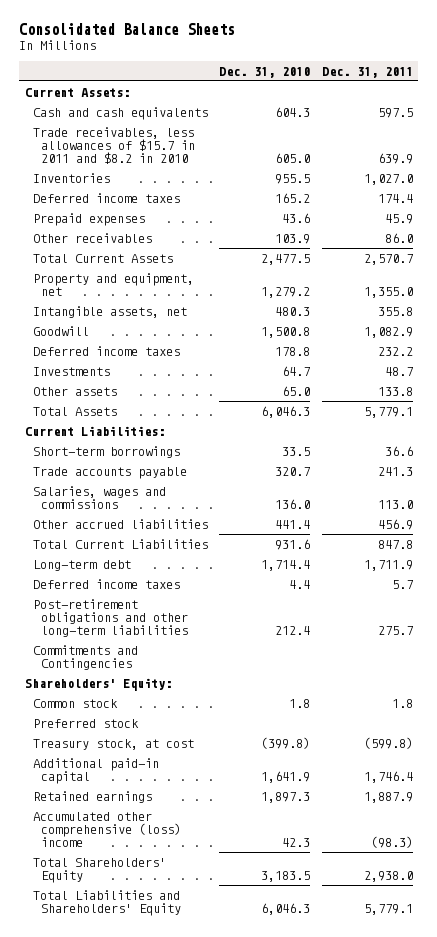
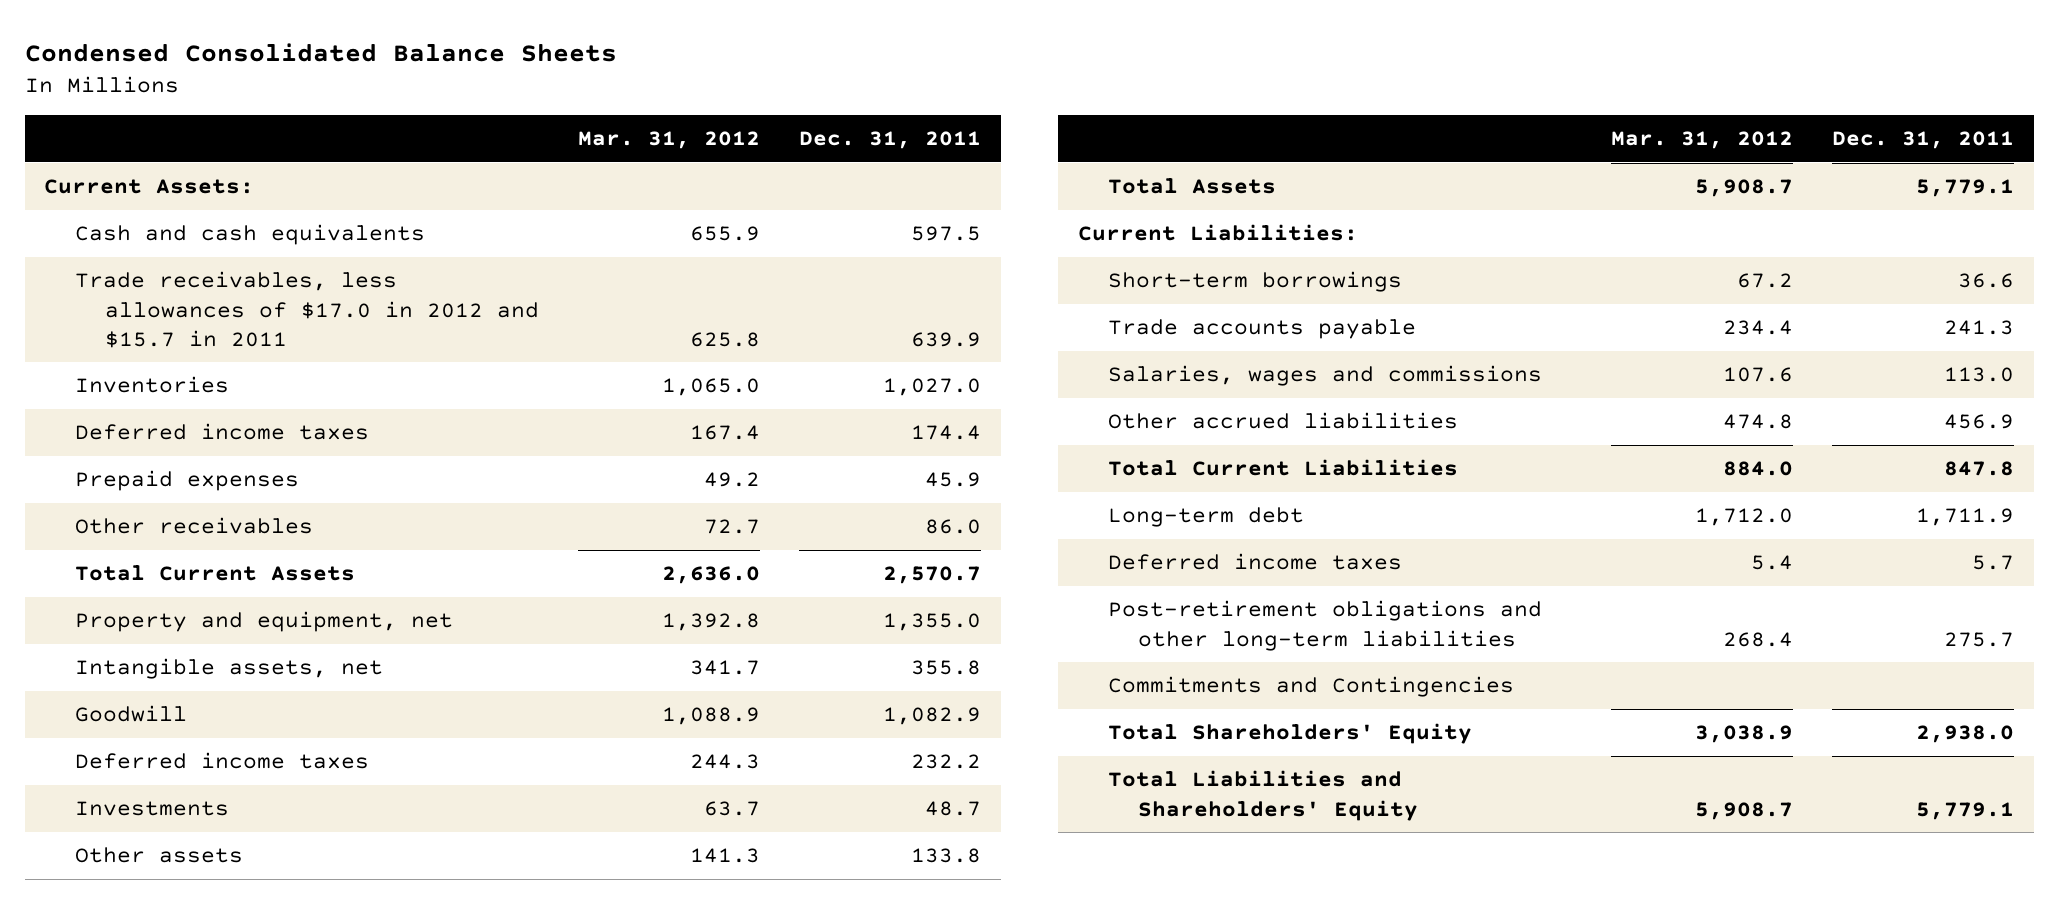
[18,23,235,36] Consolidated Balance Sheets -> [24,42,617,62] Condensed Consolidated Balance Sheets
[219,66,311,78] Dec. 31, 2010 -> none
none -> [577,131,760,150] Mar. 31, 2012
[32,127,196,165] Trade receivables, less allowances of $15.7 in 2011 and $8.2 in 2010 -> [74,271,539,348] Trade receivables, less allowances of $17.0 in 2012 and $15.7 in 2011
[24,678,172,692] Shareholders' Equity: -> none
[32,699,118,709] Common stock -> none
[32,719,139,729] Preferred stock -> none
[32,739,194,751] Treasury stock, at cost -> none
[32,758,159,785] Additional paid-in capital -> none
[32,791,152,804] Retained earnings -> none
[32,812,182,848] Accumulated other comprehensive (loss) income -> none

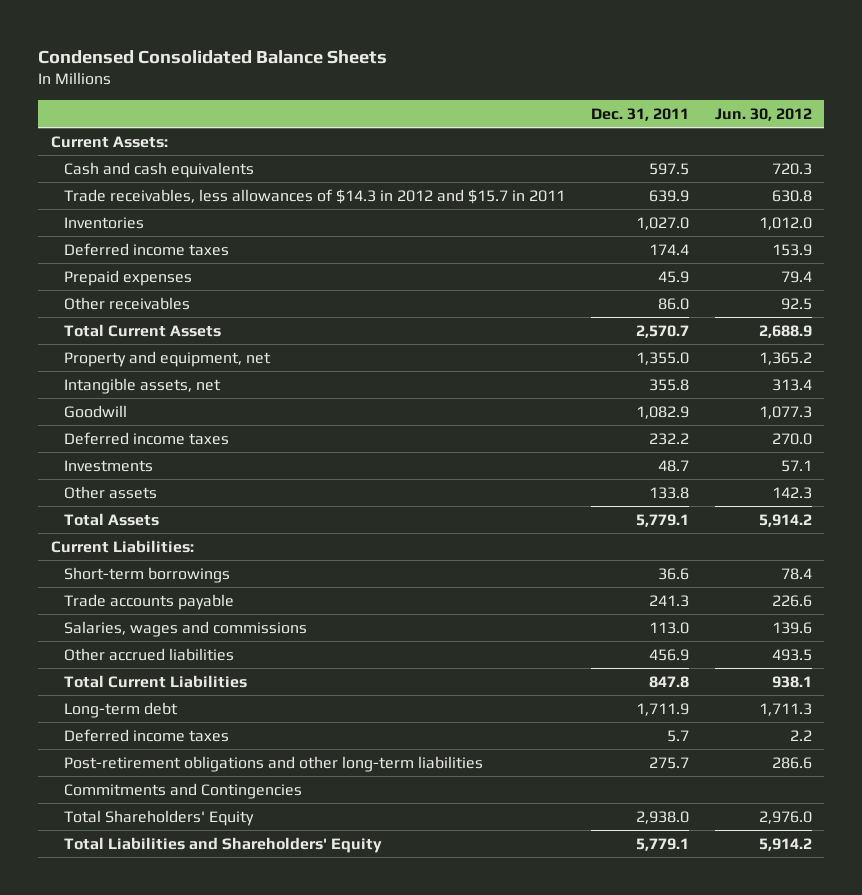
[577,131,760,150] Mar. 31, 2012 -> none
none -> [714,107,812,121] Jun. 30, 2012
[74,271,539,348] Trade receivables, less allowances of $17.0 in 2012 and $15.7 in 2011 -> [64,188,566,204] Trade receivables, less allowances of $14.3 in 2012 and $15.7 in 2011

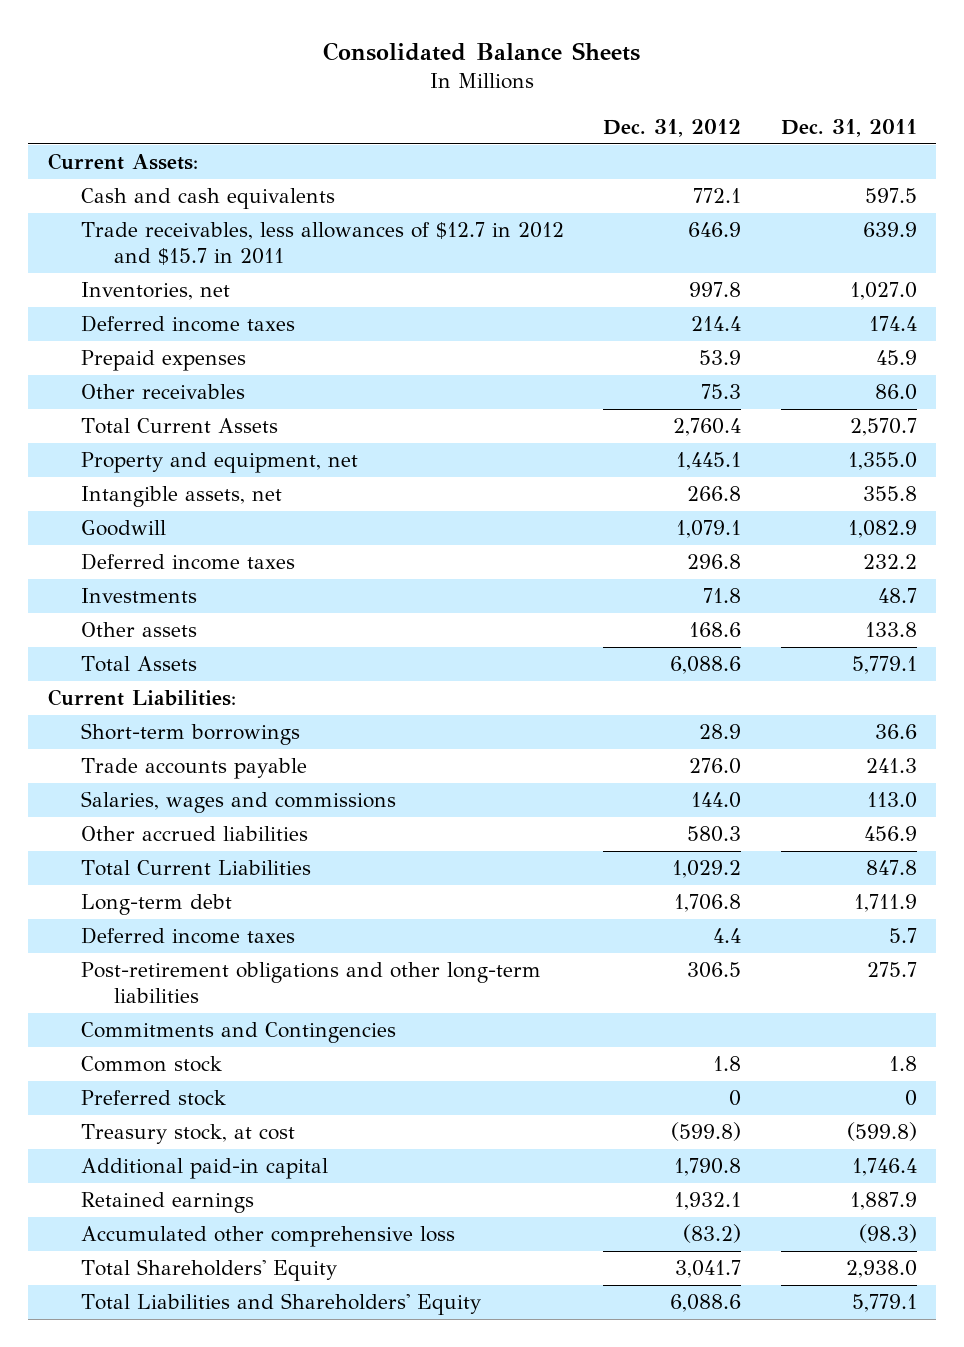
[38,49,388,64] Condensed Consolidated Balance Sheets -> [323,42,641,62] Consolidated Balance Sheets
[714,107,812,121] Jun. 30, 2012 -> none
none -> [603,118,742,137] Dec. 31, 2012
[64,188,566,204] Trade receivables, less allowances of $14.3 in 2012 and $15.7 in 2011 -> [80,222,564,265] Trade receivables, less allowances of $12.7 in 2012 and $15.7 in 2011
[64,216,145,229] Inventories -> [80,282,230,301] Inventories, net
none -> [80,1056,222,1073] Common stock
none -> [80,1090,226,1107] Preferred stock
none -> [80,1124,295,1145] Treasury stock, at cost
none -> [80,1158,328,1180] Additional paid-in capital
none -> [80,1192,254,1214] Retained earnings
none -> [80,1226,455,1248] Accumulated other comprehensive loss

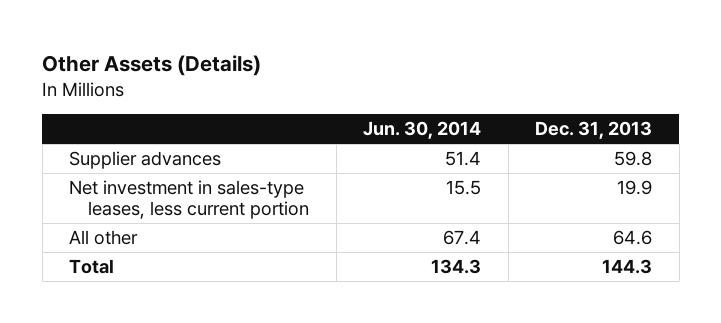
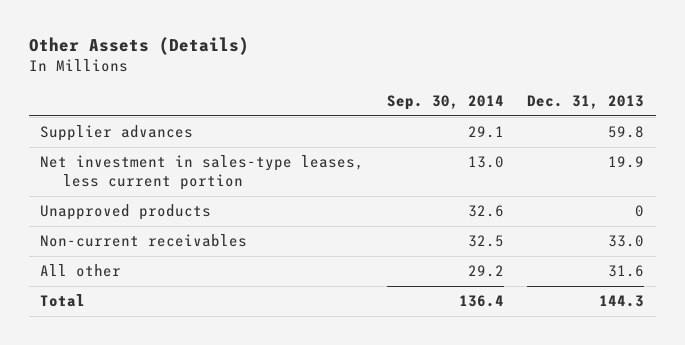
[363,121,482,140] Jun. 30, 2014 -> none
none -> [387,95,505,111] Sep. 30, 2014
none -> [40,204,212,221] Unapproved products
none -> [40,234,248,248] Non-current receivables
[613,229,653,245] 64.6 -> [608,265,645,278] 31.6

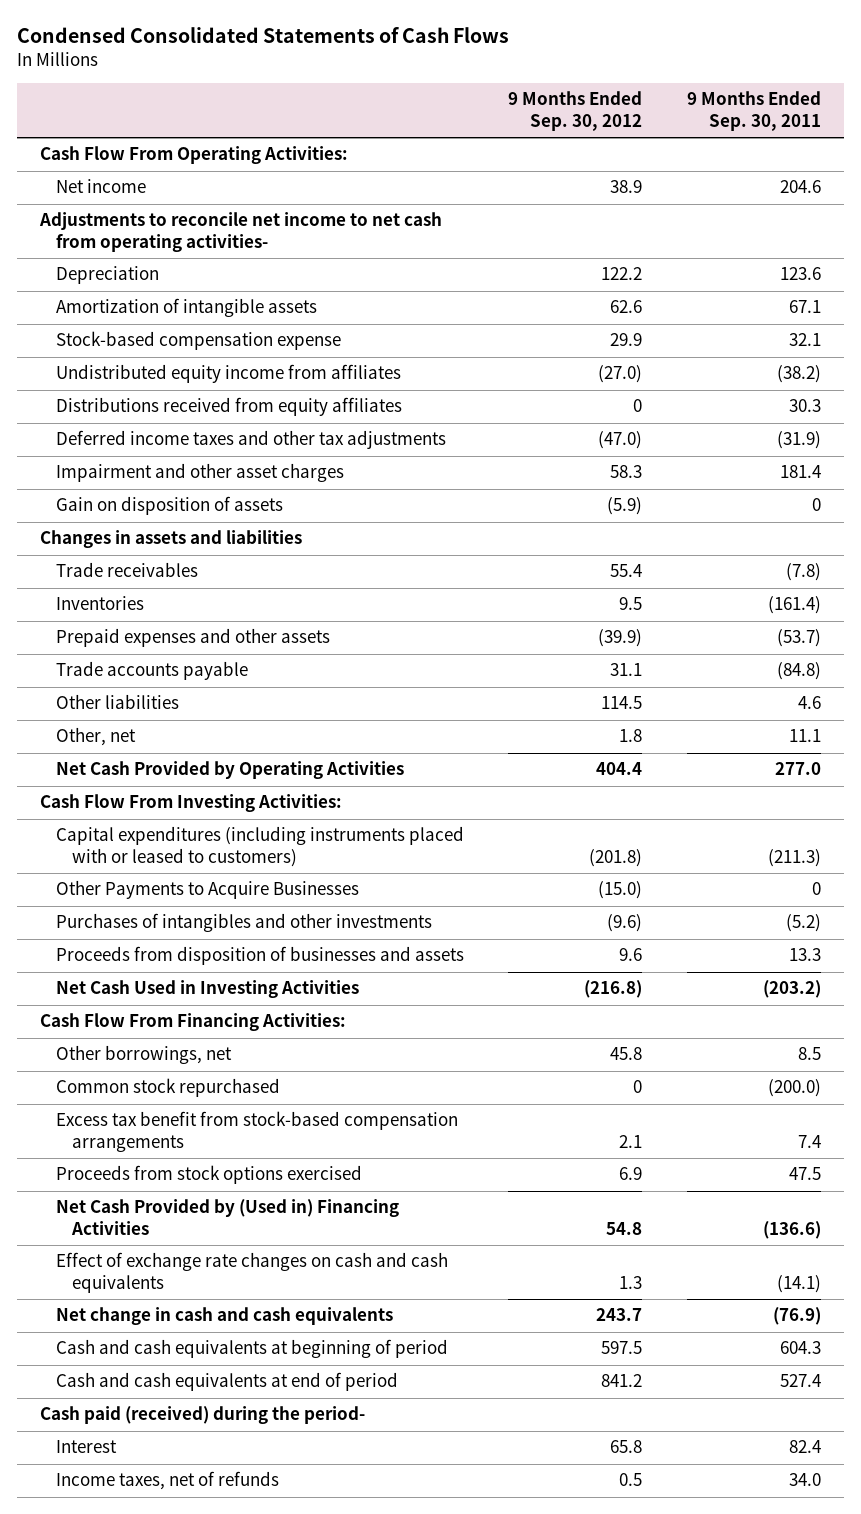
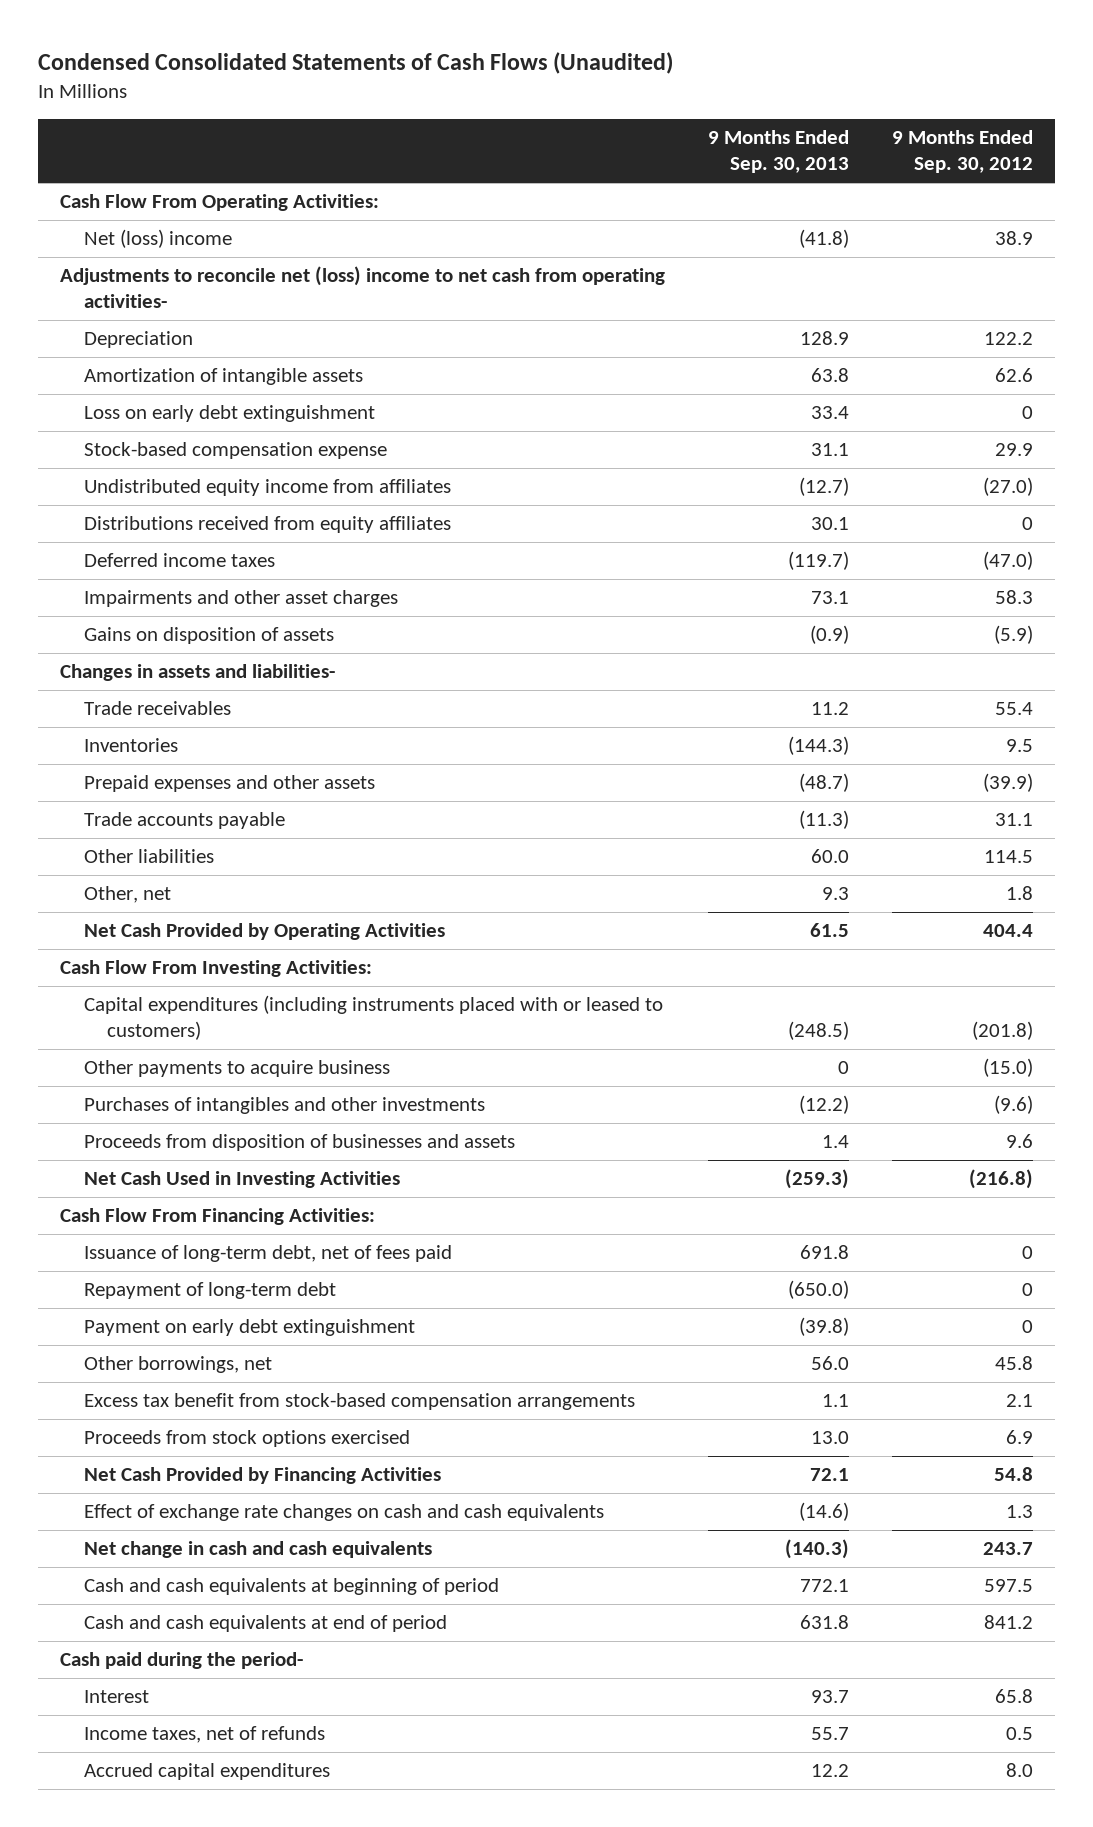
[17,27,510,44] Condensed Consolidated Statements of Cash Flows -> [38,52,674,75] Condensed Consolidated Statements of Cash Flows (Unaudited)
[687,91,822,131] 9 Months Ended Sep. 30, 2011 -> none
none -> [708,130,850,174] 9 Months Ended Sep. 30, 2013
[55,179,146,194] Net income -> [83,229,232,249] Net (loss) income
[38,212,442,253] Adjustments to reconcile net income to net cash from operating activities- -> [59,266,665,309] Adjustments to reconcile net (loss) income to net cash from operating activities-
none -> [83,405,375,423] Loss on early debt extinguishment
[55,430,446,450] Deferred income taxes and other tax adjustments -> [83,553,275,568] Deferred income taxes
[55,463,344,483] Impairment and other asset charges -> [83,590,398,608] Impairments and other asset charges
[55,496,283,516] Gain on disposition of assets -> [83,627,334,645] Gains on disposition of assets
[39,530,302,549] Changes in assets and liabilities -> [59,664,335,682] Changes in assets and liabilities-
[55,880,359,900] Other Payments to Acquire Businesses -> [83,1060,390,1078] Other payments to acquire business
none -> [83,1245,452,1263] Issuance of long-term debt, net of fees paid
none -> [83,1282,336,1300] Repayment of long-term debt
none -> [83,1319,415,1337] Payment on early debt extinguishment
[55,1078,280,1098] Common stock repurchased -> none
[55,1199,399,1236] Net Cash Provided by (Used in) Financing Activities -> [83,1467,441,1485] Net Cash Provided by Financing Activities
[39,1406,365,1425] Cash paid (received) during the period- -> [59,1652,303,1670] Cash paid during the period-
none -> [83,1763,330,1781] Accrued capital expenditures

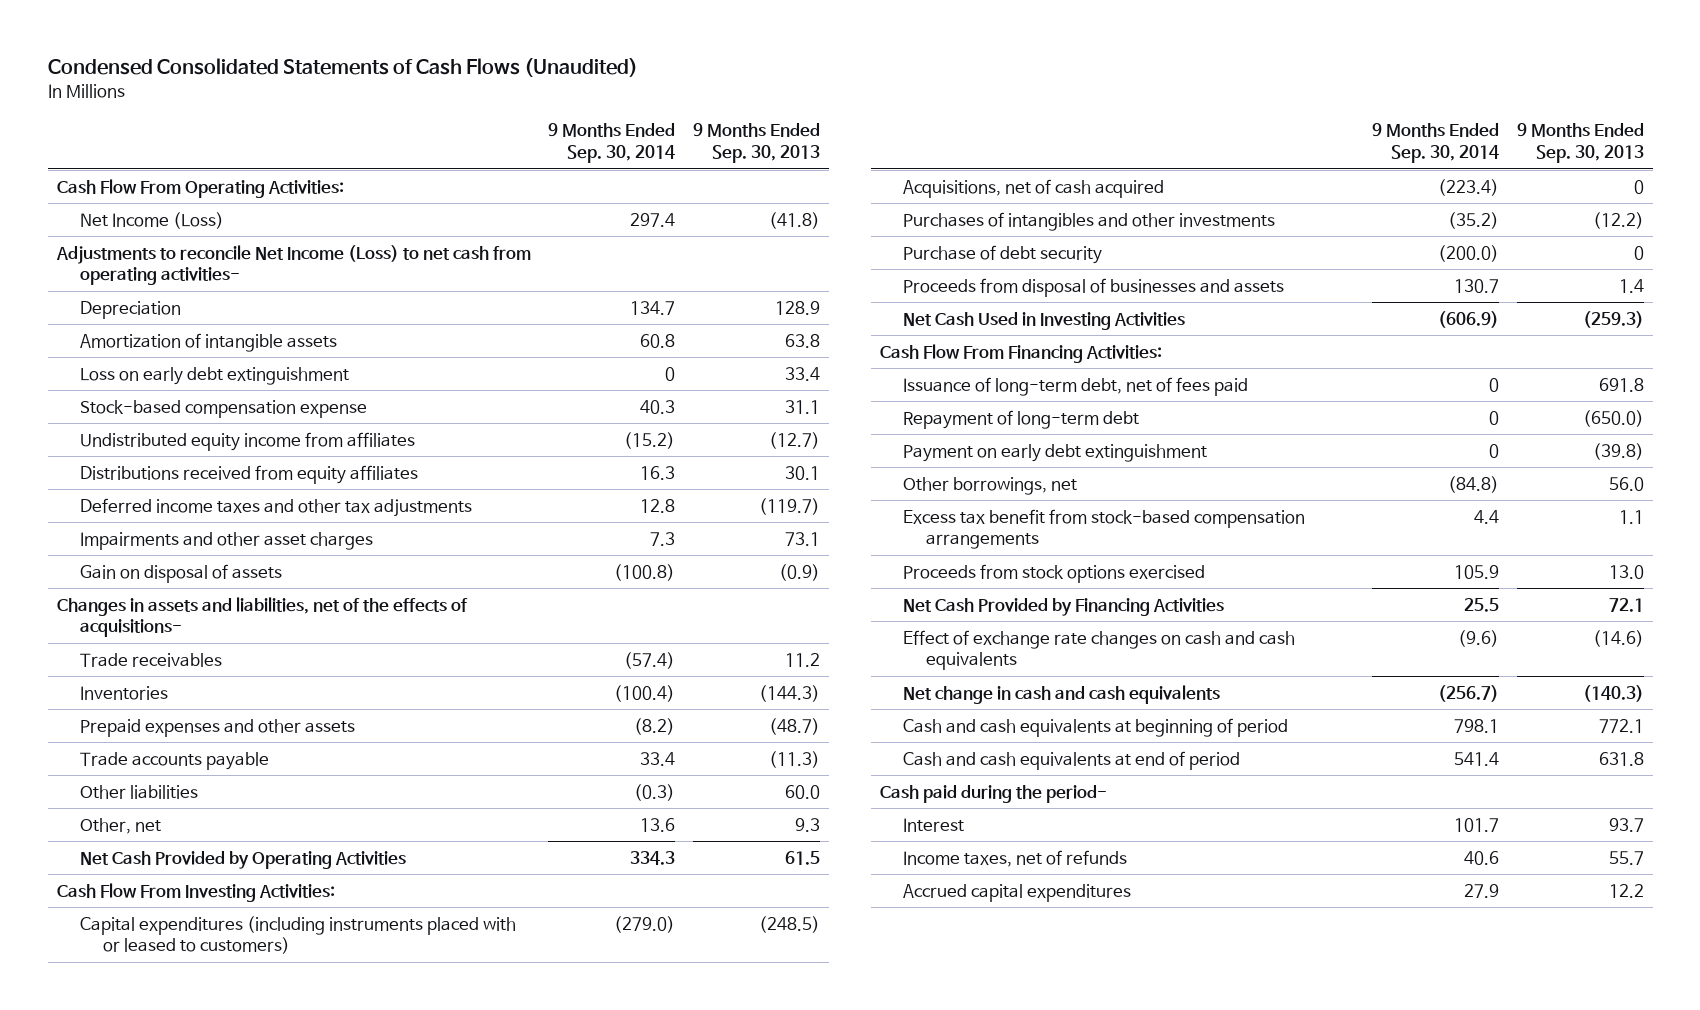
[892,130,1034,174] 9 Months Ended Sep. 30, 2012 -> none
none -> [548,123,676,164] 9 Months Ended Sep. 30, 2014
[83,229,232,249] Net (loss) income -> [79,211,224,229] Net Income (Loss)
[59,266,665,309] Adjustments to reconcile net (loss) income to net cash from operating activities- -> [55,244,531,286] Adjustments to reconcile Net Income (Loss) to net cash from operating activities-
[83,553,275,568] Deferred income taxes -> [79,497,472,517] Deferred income taxes and other tax adjustments
[83,627,334,645] Gains on disposition of assets -> [79,563,282,583] Gain on disposal of assets
[59,664,335,682] Changes in assets and liabilities- -> [56,596,468,638] Changes in assets and liabilities, net of the effects of acquisitions-
[83,1060,390,1078] Other payments to acquire business -> [903,178,1165,198] Acquisitions, net of cash acquired
none -> [903,244,1103,264] Purchase of debt security
[83,1134,515,1152] Proceeds from disposition of businesses and assets -> [903,277,1285,297] Proceeds from disposal of businesses and assets

